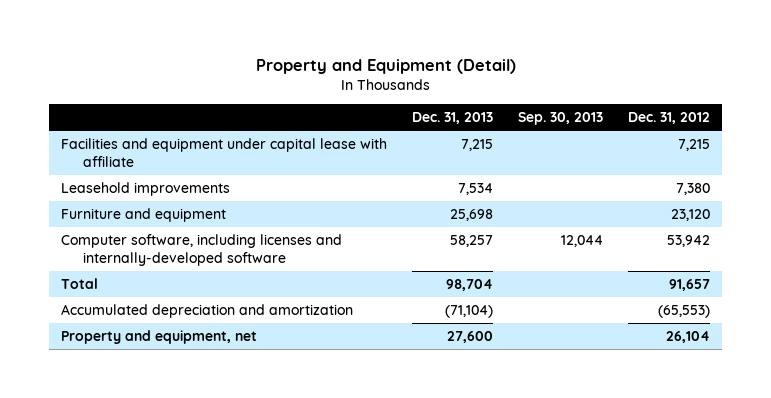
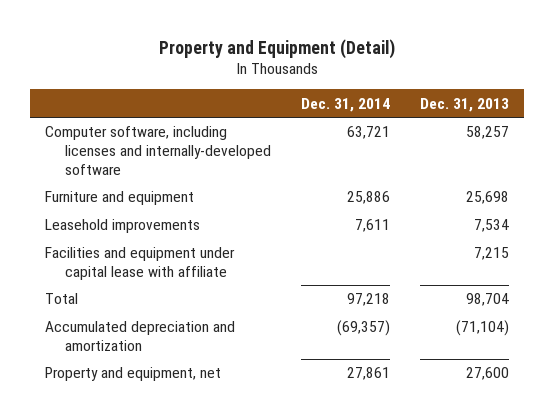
[518,112,604,126] Sep. 30, 2013 -> none
[627,112,710,125] Dec. 31, 2012 -> none
none -> [300,97,390,112] Dec. 31, 2014
[61,207,227,222] Furniture and equipment -> [44,191,194,206] Furniture and equipment
[61,181,231,196] Leasehold improvements -> [44,219,200,234] Leasehold improvements
[61,137,388,168] Facilities and equipment under capital lease with affiliate -> [44,247,235,281] Facilities and equipment under capital lease with affiliate

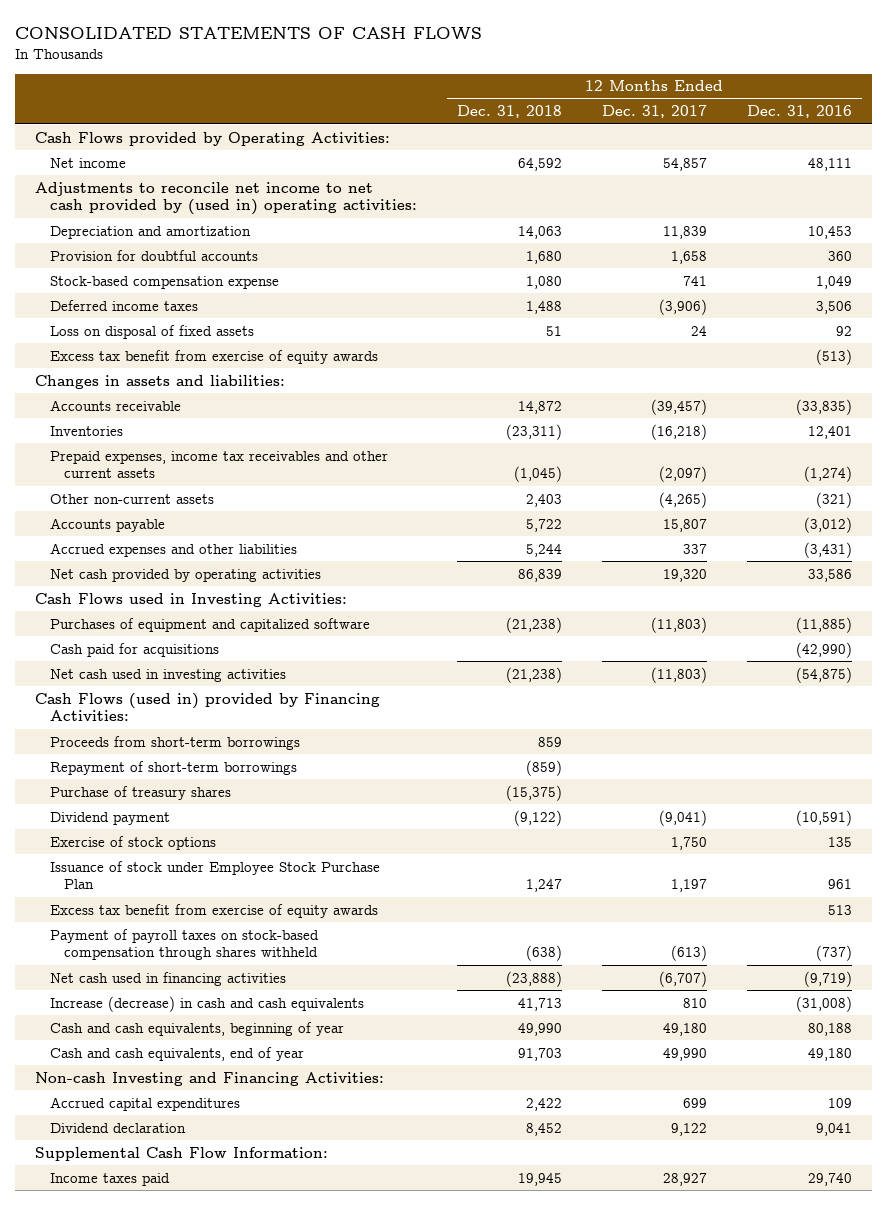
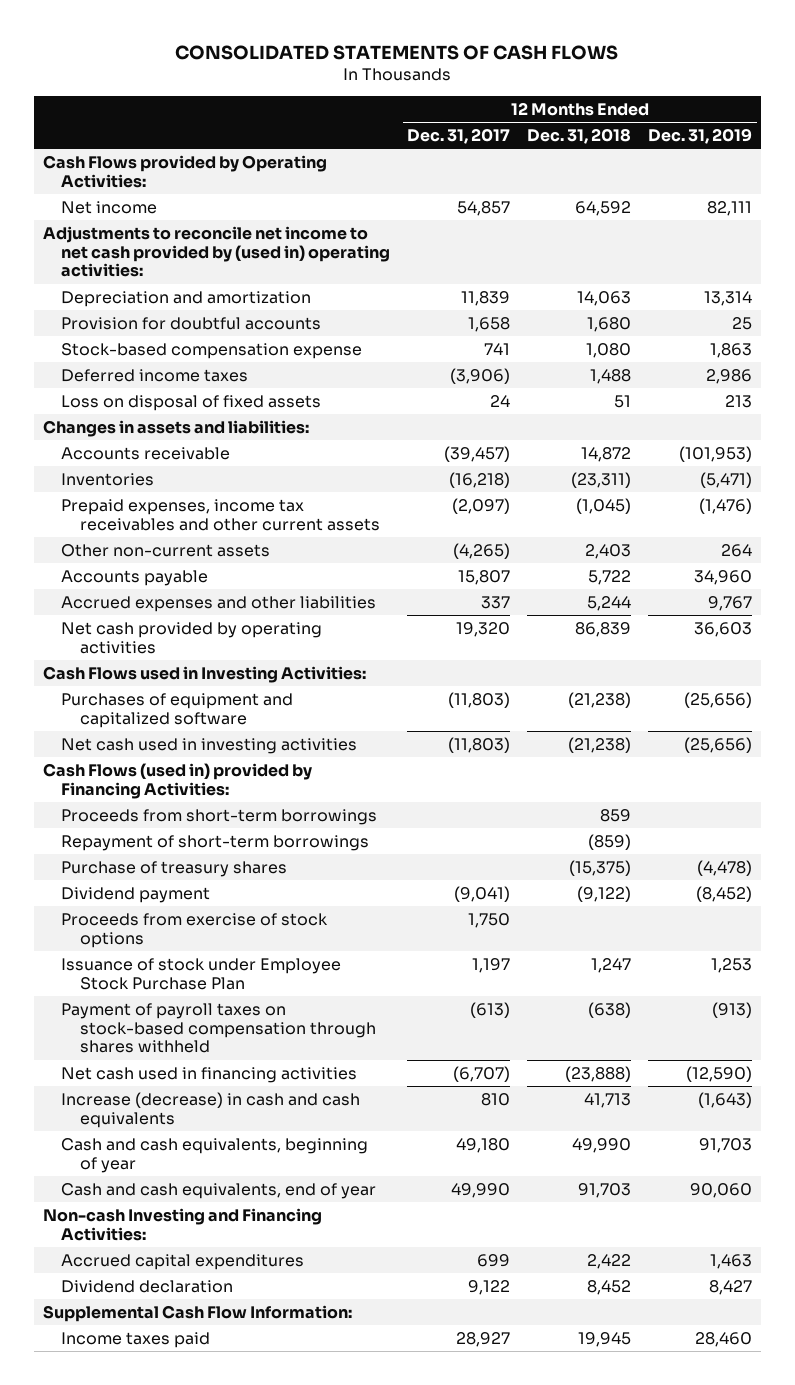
[746,105,852,119] Dec. 31, 2016 -> none
none -> [648,127,753,144] Dec. 31, 2019
[49,349,378,364] Excess tax benefit from exercise of equity awards -> none
[49,642,219,657] Cash paid for acquisitions -> none
[49,835,216,850] Exercise of stock options -> [61,912,329,948] Proceeds from exercise of stock options
[49,903,378,918] Excess tax benefit from exercise of equity awards -> none

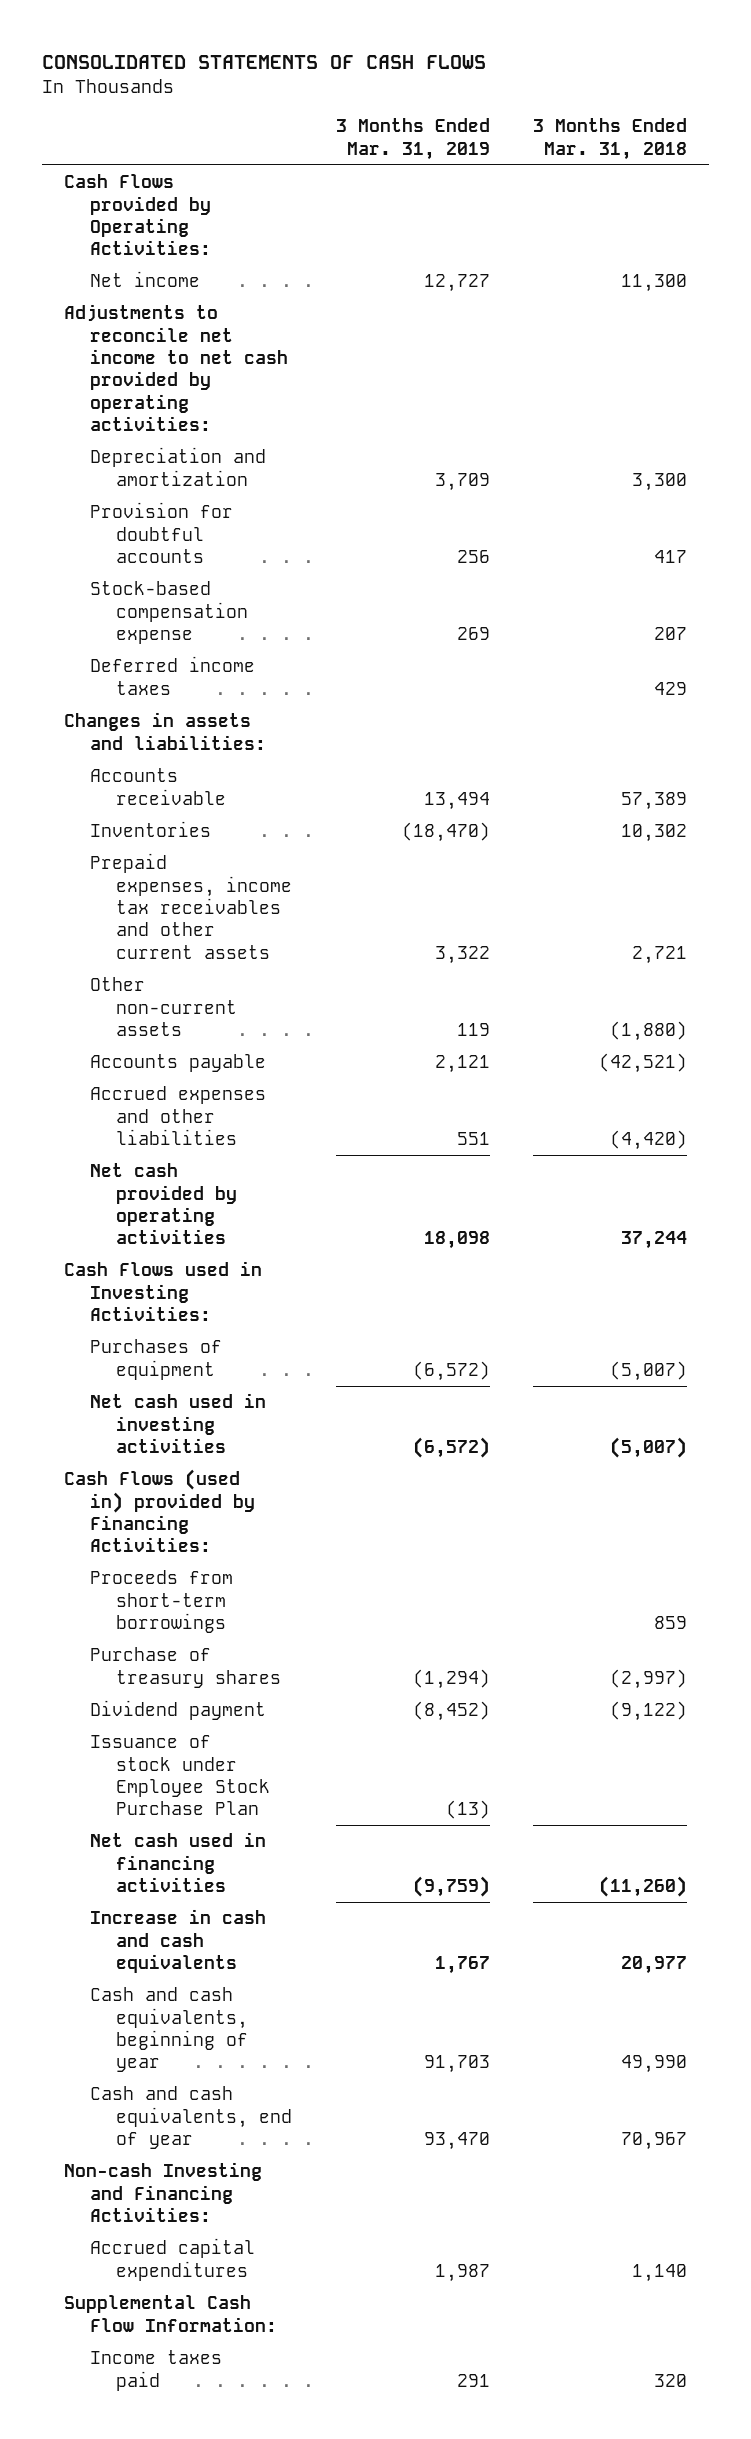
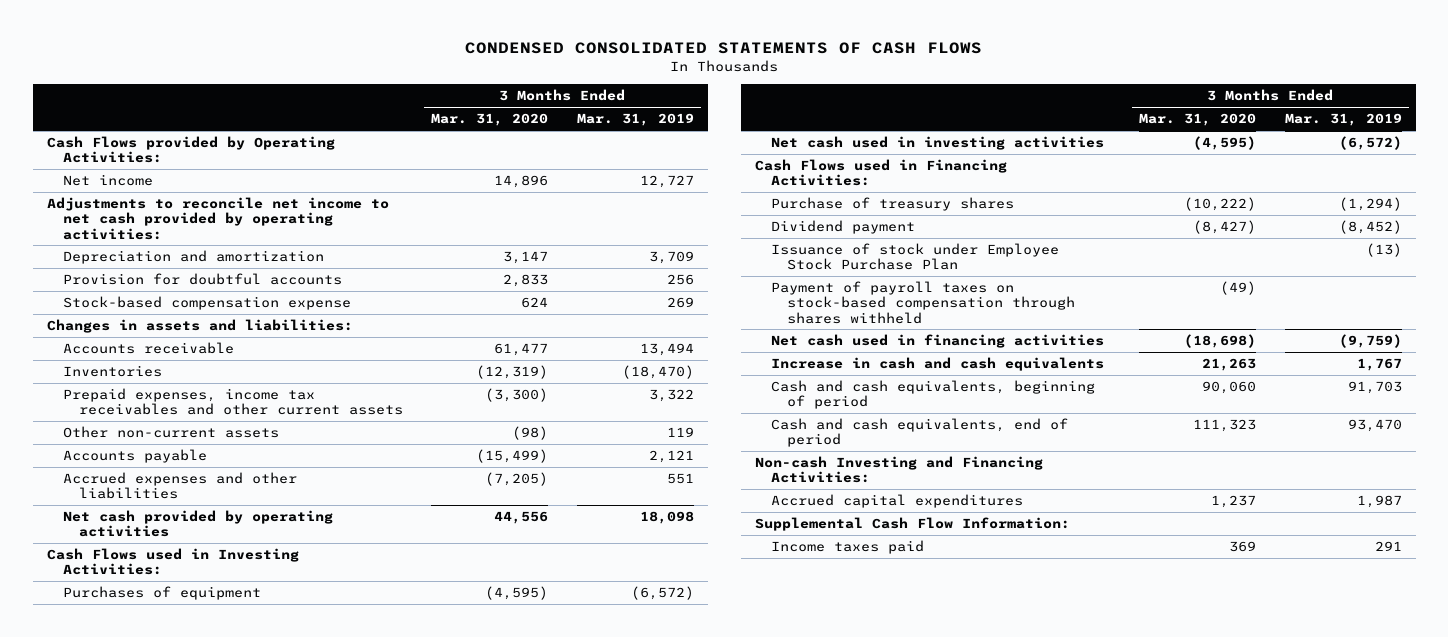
[41,54,486,69] CONSOLIDATED STATEMENTS OF CASH FLOWS -> [465,42,983,55] CONDENSED CONSOLIDATED STATEMENTS OF CASH FLOWS
[533,118,688,160] 3 Months Ended Mar. 31, 2018 -> none
none -> [431,113,549,127] Mar. 31, 2020
[89,656,255,695] Deferred income taxes -> none
[89,1570,233,1634] Proceeds from short-term borrowings -> none
[63,1469,255,1553] Cash Flows (used in) provided by Financing Activities: -> [754,159,1007,187] Cash Flows used in Financing Activities:
none -> [770,281,1076,324] Payment of payroll taxes on stock-based compensation through shares withheld
[89,1987,248,2073] Cash and cash equivalents, beginning of year -> [770,380,1095,410] Cash and cash equivalents, beginning of period
[89,2086,292,2150] Cash and cash equivalents, end of year -> [770,418,1068,448] Cash and cash equivalents, end of period

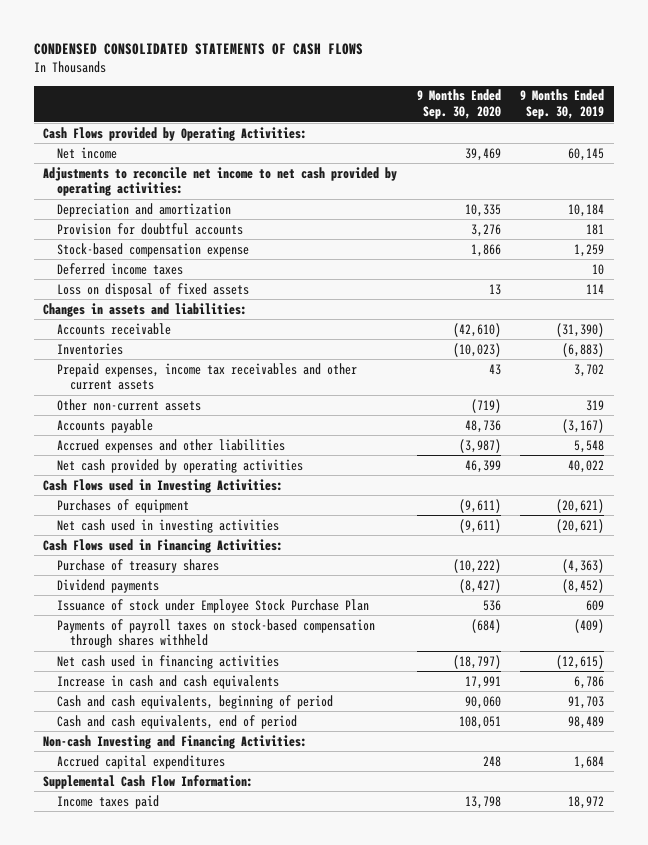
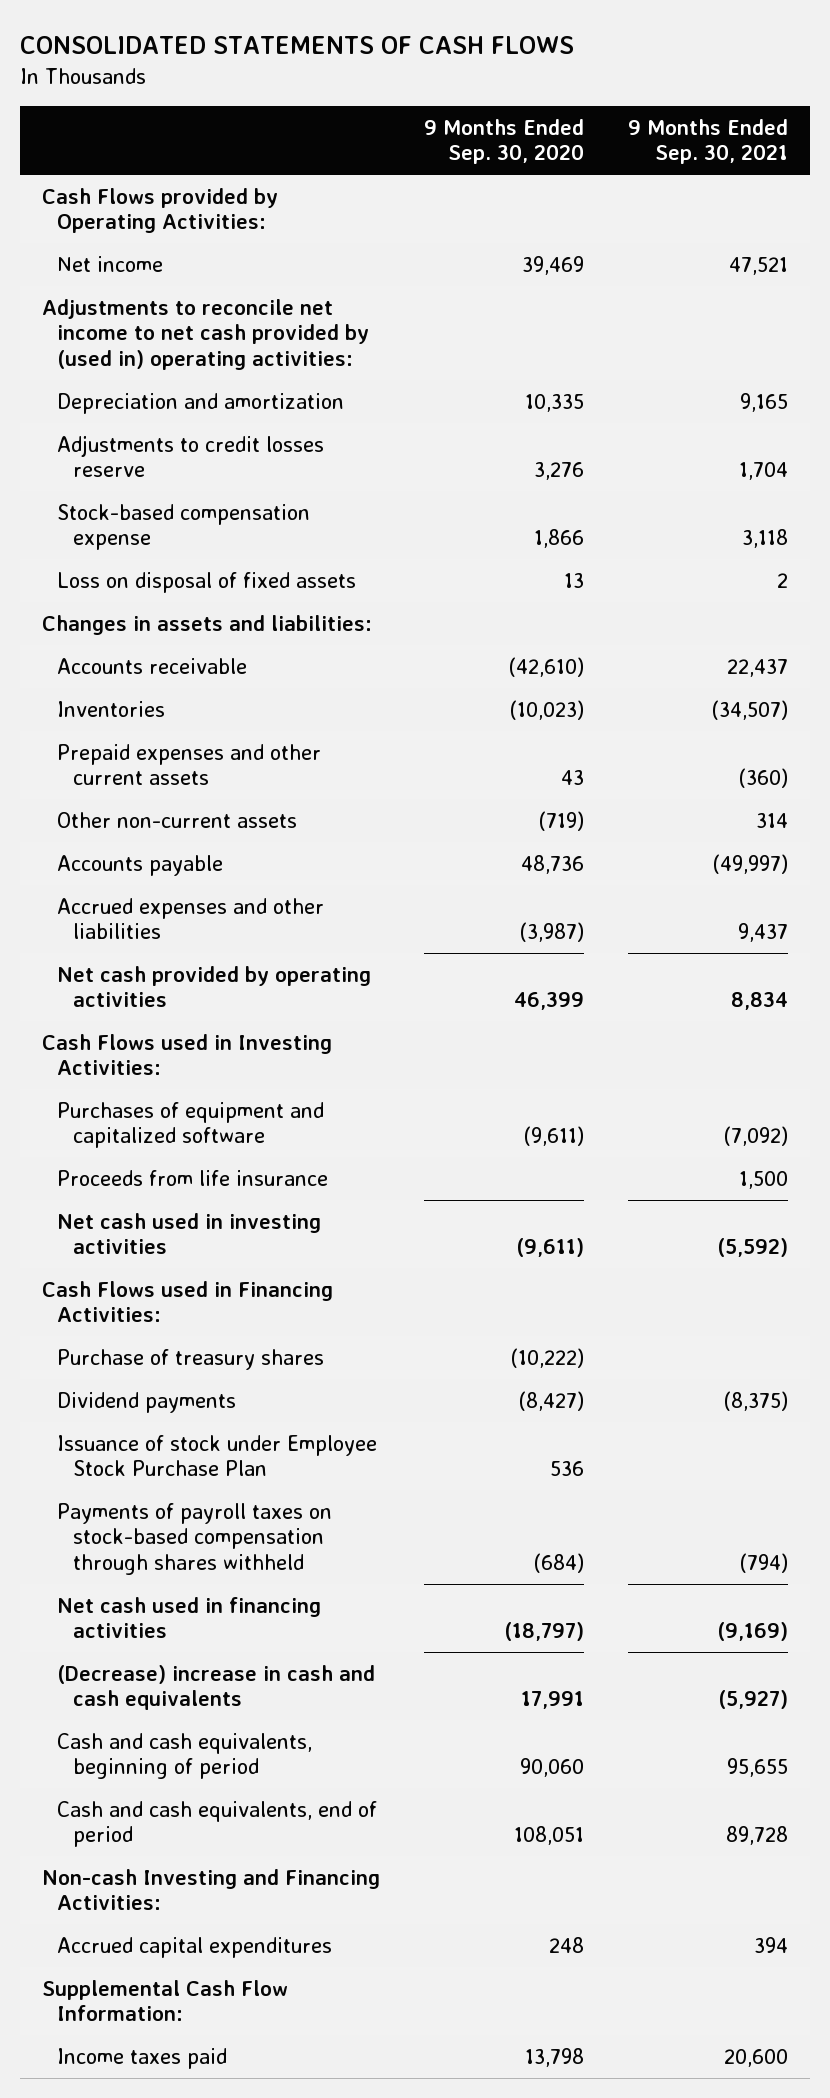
[33,43,363,56] CONDENSED CONSOLIDATED STATEMENTS OF CASH FLOWS -> [20,36,575,55] CONSOLIDATED STATEMENTS OF CASH FLOWS
[520,89,605,119] 9 Months Ended Sep. 30, 2019 -> none
none -> [627,118,788,165] 9 Months Ended Sep. 30, 2021
[43,166,398,197] Adjustments to reconcile net income to net cash provided by operating activities: -> [42,298,370,371] Adjustments to reconcile net income to net cash provided by (used in) operating activities:
[56,222,243,235] Provision for doubtful accounts -> [57,434,325,478] Adjustments to credit losses reserve
[56,262,183,275] Deferred income taxes -> none
[56,362,357,391] Prepaid expenses, income tax receivables and other current assets -> [57,743,322,786] Prepaid expenses and other current assets
[56,498,189,513] Purchases of equipment -> [57,1101,325,1149] Purchases of equipment and capitalized software
none -> [57,1169,329,1186] Proceeds from life insurance
[56,674,279,689] Increase in cash and cash equivalents -> [57,1664,376,1711] (Decrease) increase in cash and cash equivalents

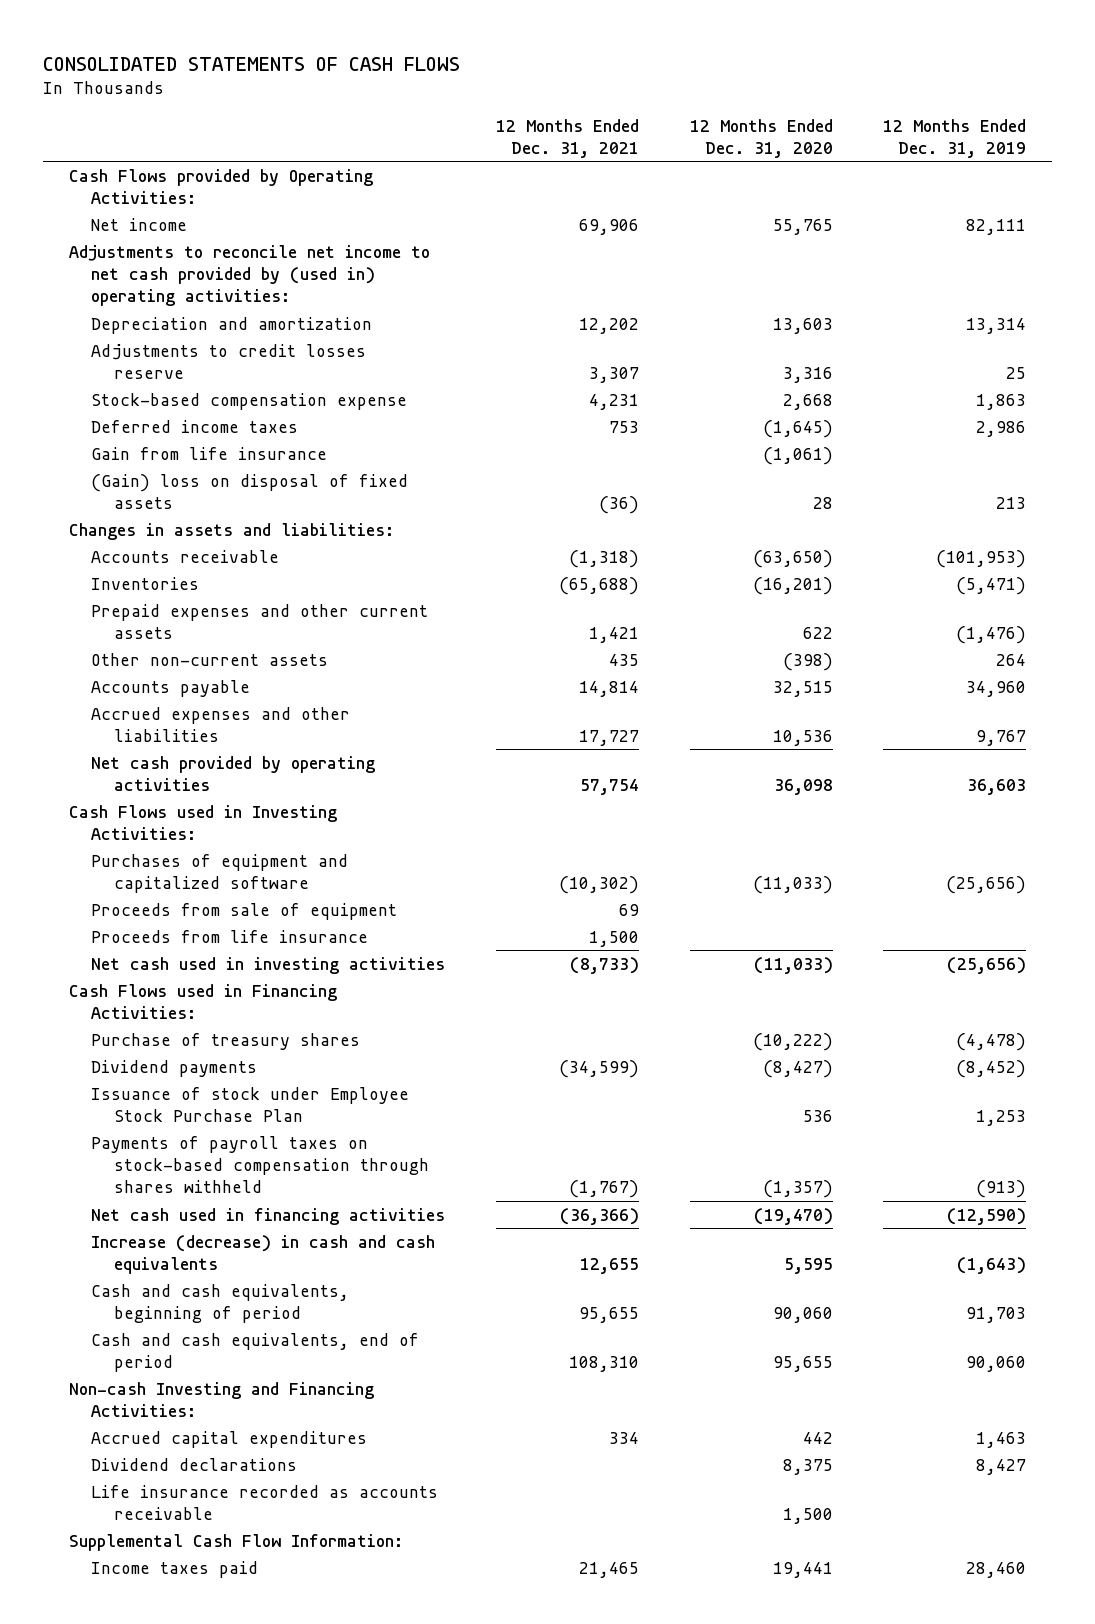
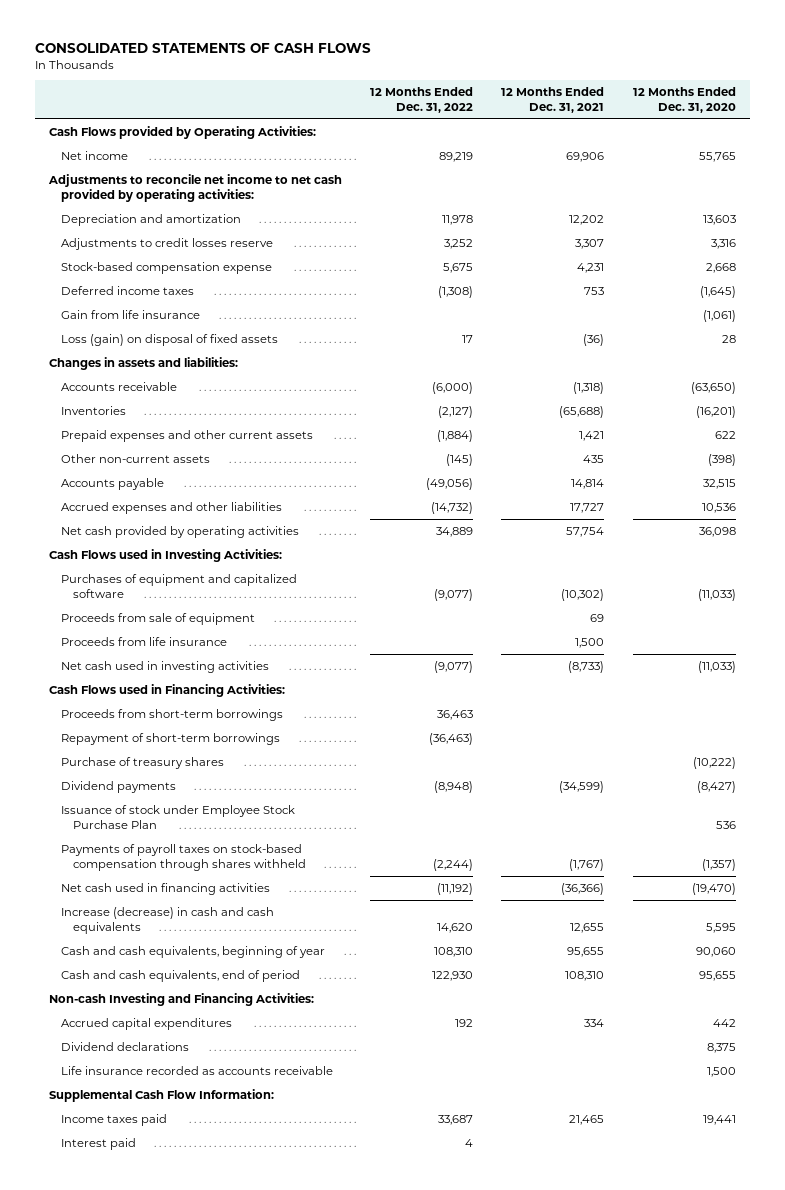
[883,118,1027,158] 12 Months Ended Dec. 31, 2019 -> none
none -> [370,87,474,113] 12 Months Ended Dec. 31, 2022
[68,244,430,307] Adjustments to reconcile net income to net cash provided by (used in) operating activities: -> [48,173,343,202] Adjustments to reconcile net income to net cash provided by operating activities:
[91,473,409,509] (Gain) loss on disposal of fixed assets -> [61,333,279,346] Loss (gain) on disposal of fixed assets
none -> [61,708,284,721] Proceeds from short-term borrowings
none -> [61,732,281,745] Repayment of short-term borrowings
[91,1283,350,1323] Cash and cash equivalents, beginning of period -> [61,945,326,958] Cash and cash equivalents, beginning of year
none -> [61,1137,137,1150] Interest paid

